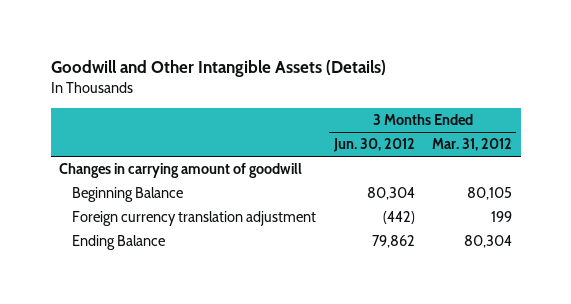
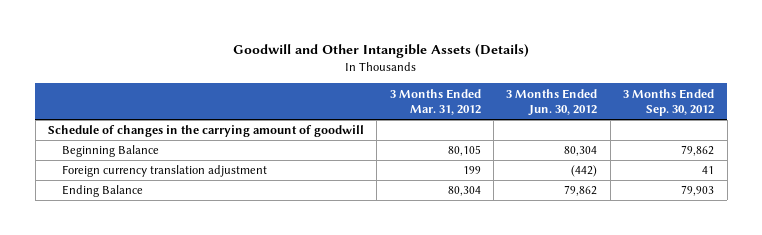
none -> [623,88,715,117] 3 Months Ended Sep. 30, 2012
[59,163,303,179] Changes in carrying amount of goodwill -> [48,125,365,138] Schedule of changes in the carrying amount of goodwill

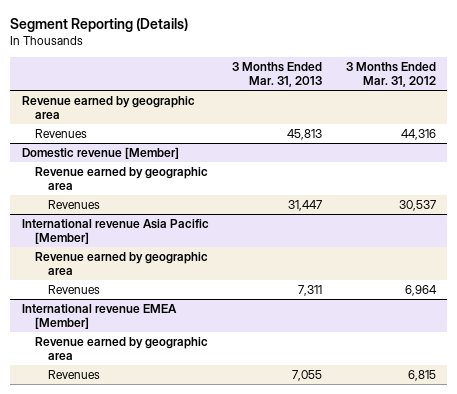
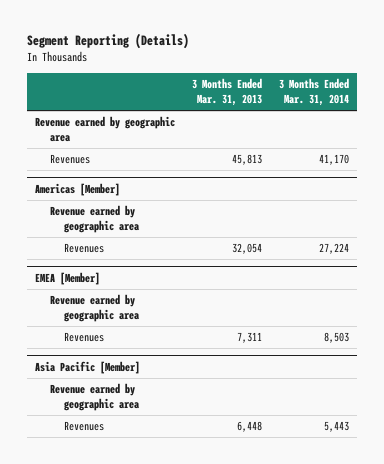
[345,61,436,88] 3 Months Ended Mar. 31, 2012 -> none
none -> [278,78,349,106] 3 Months Ended Mar. 31, 2014
[21,146,179,159] Domestic revenue [Member] -> none
none -> [35,182,121,196] Americas [Member]
[21,218,209,245] International revenue Asia Pacific [Member] -> none
[288,199,323,211] 31,447 -> [231,243,262,255] 32,054
none -> [35,271,101,285] EMEA [Member]
[21,303,177,330] International revenue EMEA [Member] -> none
none -> [35,360,141,374] Asia Pacific [Member]
[292,369,323,381] 7,055 -> [236,421,262,433] 6,448

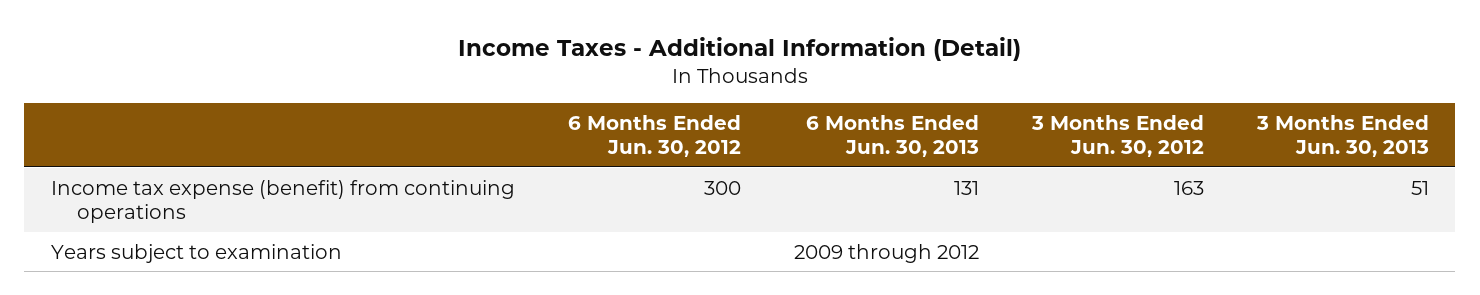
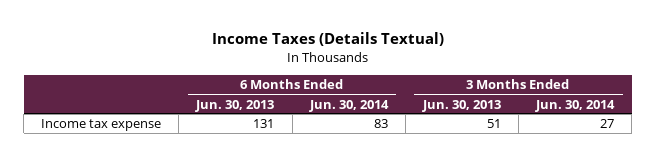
[457,36,1021,61] Income Taxes - Additional Information (Detail) -> [211,32,444,47] Income Taxes (Details Textual)
[567,114,741,158] 6 Months Ended Jun. 30, 2012 -> none
[1030,114,1204,158] 3 Months Ended Jun. 30, 2012 -> none
none -> [308,99,389,112] Jun. 30, 2014
none -> [535,99,616,112] Jun. 30, 2014
[50,243,342,263] Years subject to examination -> none
[50,179,515,223] Income tax expense (benefit) from continuing operations -> [41,119,162,132] Income tax expense

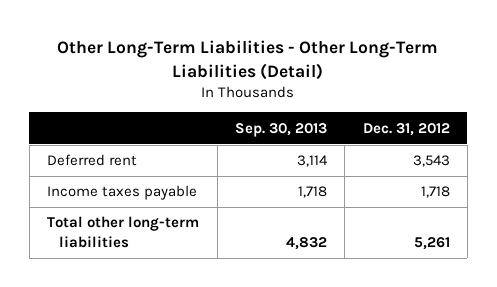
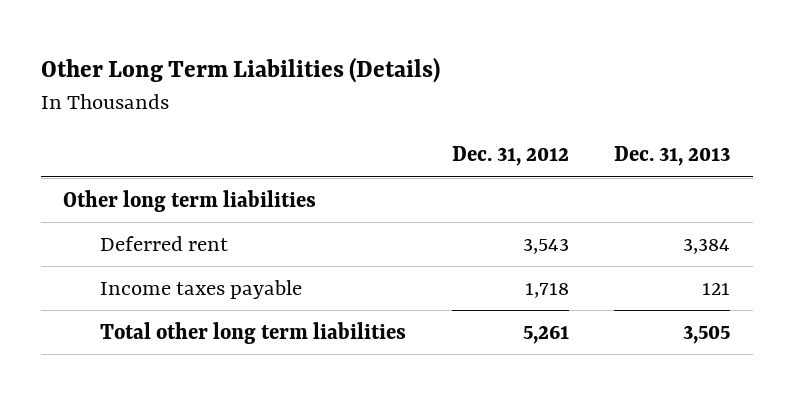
[57,39,439,80] Other Long-Term Liabilities - Other Long-Term Liabilities (Detail) -> [40,57,440,84] Other Long Term Liabilities (Details)
[234,122,327,137] Sep. 30, 2013 -> none
none -> [614,146,731,167] Dec. 31, 2013
none -> [63,189,317,212] Other long term liabilities
[47,216,200,249] Total other long-term liabilities -> [99,321,406,344] Total other long term liabilities

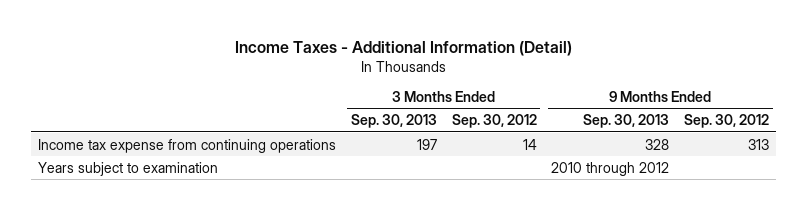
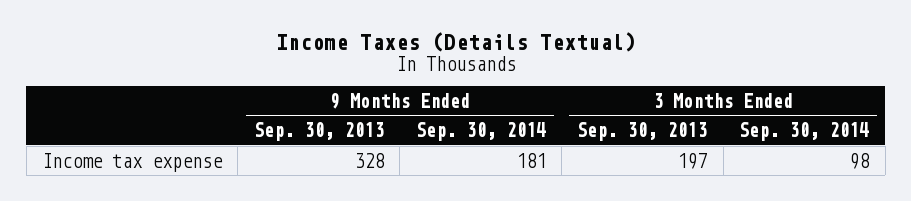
[234,40,572,56] Income Taxes - Additional Information (Detail) -> [275,31,636,52] Income Taxes (Details Textual)
[451,114,537,129] Sep. 30, 2012 -> none
[683,114,769,129] Sep. 30, 2012 -> none
none -> [415,122,546,142] Sep. 30, 2014
none -> [739,122,870,142] Sep. 30, 2014
[38,161,219,176] Years subject to examination -> none
[38,138,337,153] Income tax expense from continuing operations -> [41,152,223,172] Income tax expense

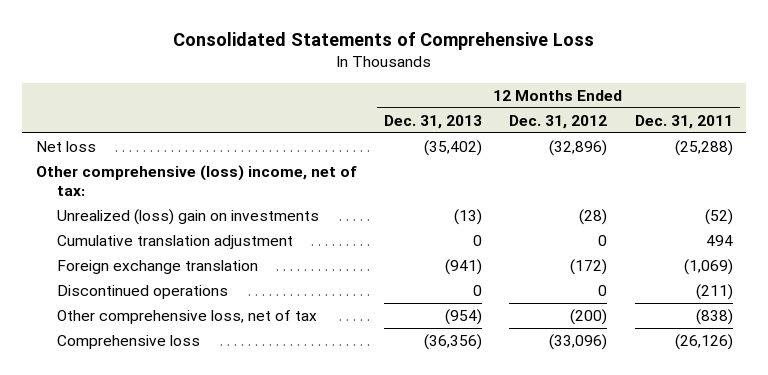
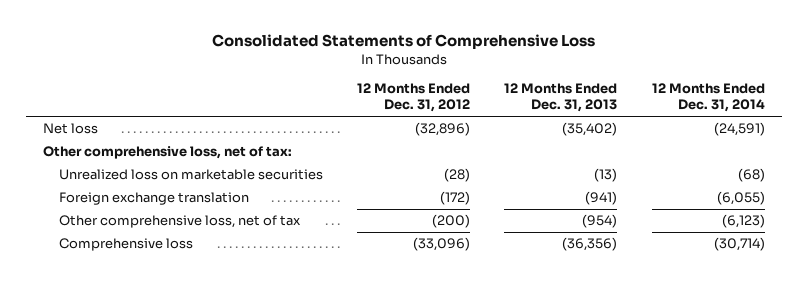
[634,114,733,129] Dec. 31, 2011 -> none
none -> [651,83,765,113] 12 Months Ended Dec. 31, 2014
[56,235,293,250] Cumulative translation adjustment -> none
[35,165,357,197] Other comprehensive (loss) income, net of tax: -> [43,146,293,160] Other comprehensive loss, net of tax:
[56,209,319,226] Unrealized (loss) gain on investments -> [58,169,323,181] Unrealized loss on marketable securities
[56,285,228,300] Discontinued operations -> none

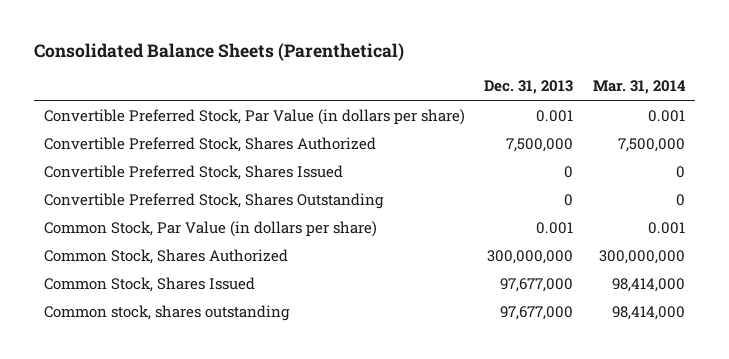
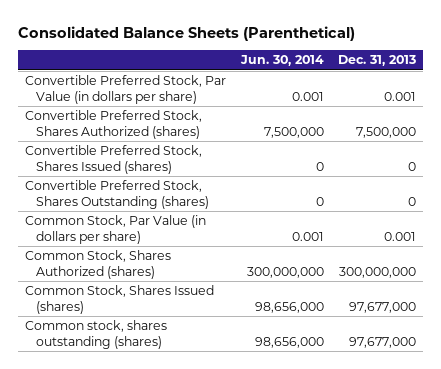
[593,80,687,95] Mar. 31, 2014 -> none
none -> [239,55,324,67] Jun. 30, 2014
[43,136,376,152] Convertible Preferred Stock, Shares Authorized -> [25,110,203,139] Convertible Preferred Stock, Shares Authorized (shares)
[43,164,343,180] Convertible Preferred Stock, Shares Issued -> [25,145,203,174] Convertible Preferred Stock, Shares Issued (shares)
[43,192,384,209] Convertible Preferred Stock, Shares Outstanding -> [25,180,209,209] Convertible Preferred Stock, Shares Outstanding (shares)
[43,248,288,264] Common Stock, Shares Authorized -> [25,250,172,279] Common Stock, Shares Authorized (shares)
[43,276,255,292] Common Stock, Shares Issued -> [25,285,215,314] Common Stock, Shares Issued (shares)
[43,304,290,321] Common stock, shares outstanding -> [25,320,168,349] Common stock, shares outstanding (shares)

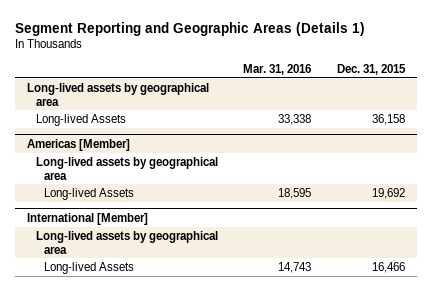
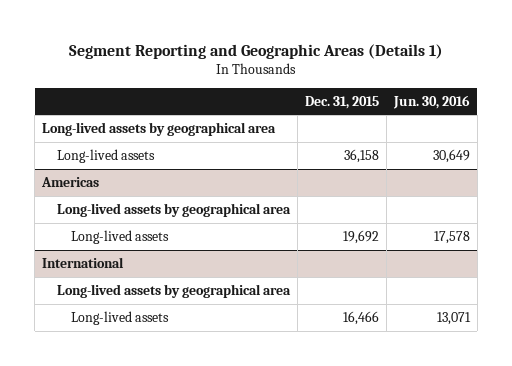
[243,63,312,75] Mar. 31, 2016 -> none
none -> [392,94,470,109] Jun. 30, 2016
[35,113,126,126] Long-lived Assets -> [56,149,155,164] Long-lived assets
[27,138,131,151] Americas [Member] -> [41,177,100,188] Americas
[44,187,135,200] Long-lived Assets -> [70,230,169,245] Long-lived assets
[27,212,149,225] International [Member] -> [42,257,125,269] International
[44,261,135,274] Long-lived Assets -> [70,311,169,326] Long-lived assets

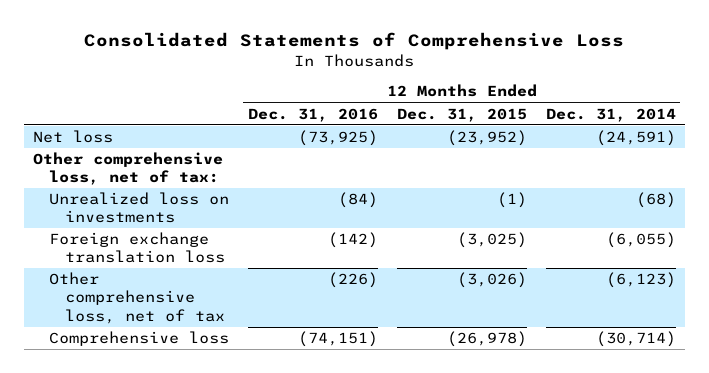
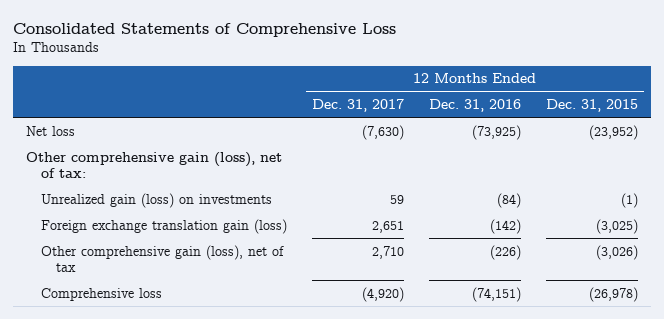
[545,107,676,122] Dec. 31, 2014 -> none
none -> [311,98,404,112] Dec. 31, 2017
[33,152,224,186] Other comprehensive loss, net of tax: -> [25,151,282,178] Other comprehensive gain (loss), net of tax:
[49,192,230,224] Unrealized loss on investments -> [40,192,272,208] Unrealized gain (loss) on investments
[49,232,226,264] Foreign exchange translation loss -> [40,218,287,234] Foreign exchange translation gain (loss)
[49,272,226,324] Other comprehensive loss, net of tax -> [40,244,284,272] Other comprehensive gain (loss), net of tax

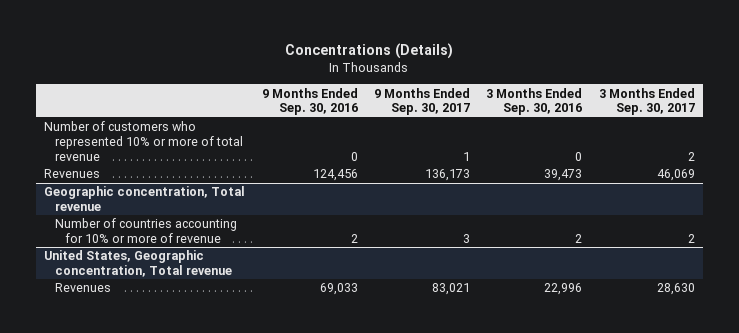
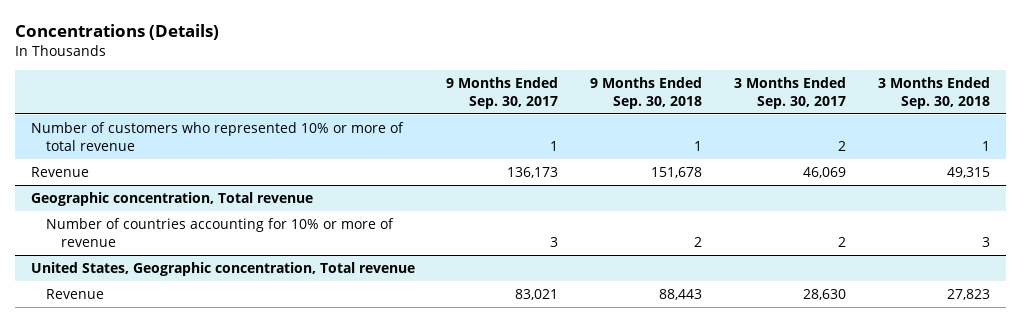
[261,87,358,116] 9 Months Ended Sep. 30, 2016 -> none
[486,87,583,116] 3 Months Ended Sep. 30, 2016 -> none
none -> [590,76,703,110] 9 Months Ended Sep. 30, 2018
none -> [877,76,990,110] 3 Months Ended Sep. 30, 2018
[44,169,101,179] Revenues -> [30,166,89,177] Revenue
[54,283,111,293] Revenues -> [45,288,104,299] Revenue

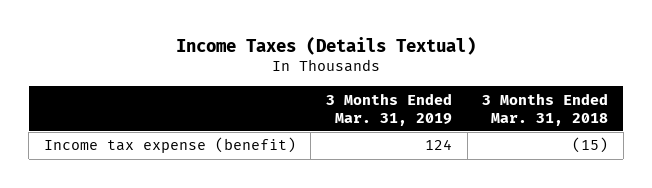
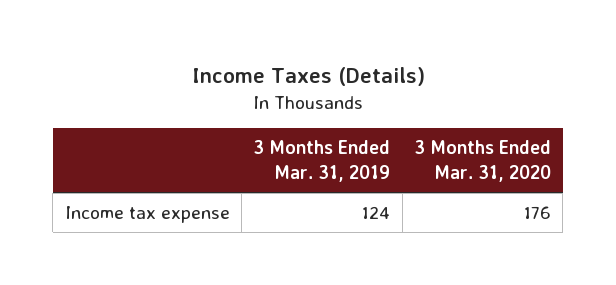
[176,36,477,55] Income Taxes (Details Textual) -> [191,66,425,86] Income Taxes (Details)
[482,92,609,126] 3 Months Ended Mar. 31, 2018 -> none
none -> [413,140,551,183] 3 Months Ended Mar. 31, 2020
[43,137,296,154] Income tax expense (benefit) -> [64,206,230,224] Income tax expense

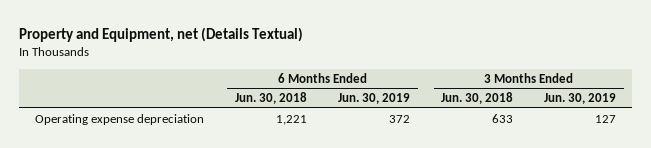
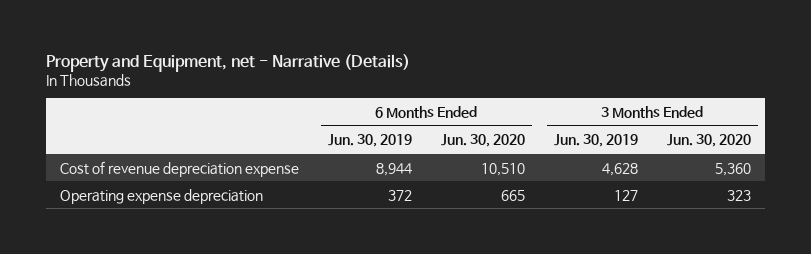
[19,27,304,43] Property and Equipment, net (Details Textual) -> [45,53,410,72] Property and Equipment, net - Narrative (Details)
[235,92,308,105] Jun. 30, 2018 -> none
[441,92,514,105] Jun. 30, 2018 -> none
none -> [440,134,525,148] Jun. 30, 2020
none -> [666,134,751,148] Jun. 30, 2020
none -> [59,160,299,177] Cost of revenue depreciation expense

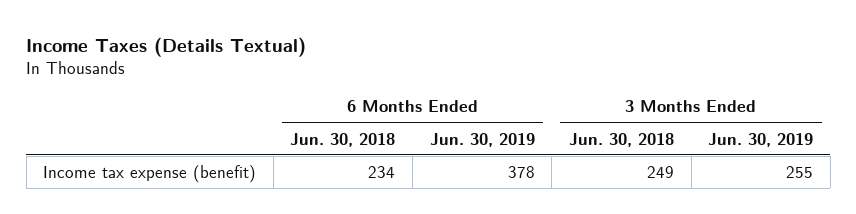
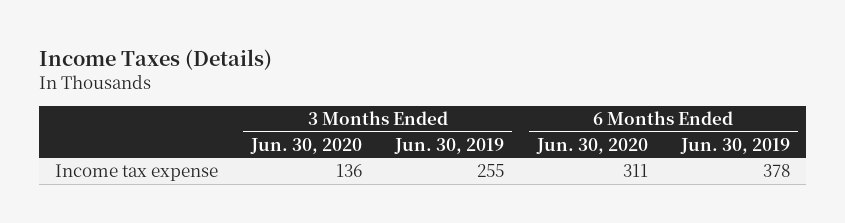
[26,36,307,57] Income Taxes (Details Textual) -> [38,48,272,70] Income Taxes (Details)
[290,132,396,147] Jun. 30, 2018 -> none
[569,132,675,147] Jun. 30, 2018 -> none
none -> [250,137,363,154] Jun. 30, 2020
none -> [535,137,648,154] Jun. 30, 2020
[43,164,257,183] Income tax expense (benefit) -> [55,164,219,182] Income tax expense

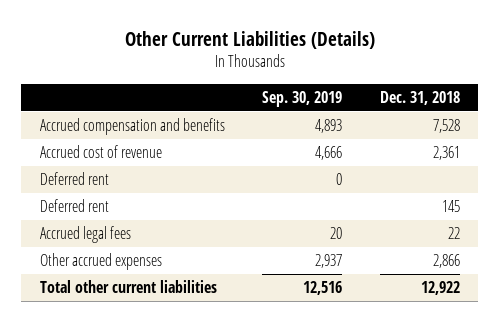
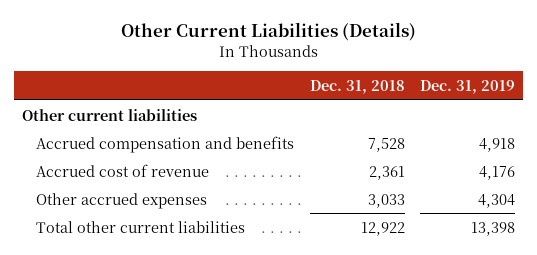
[262,91,343,108] Sep. 30, 2019 -> none
none -> [420,79,516,94] Dec. 31, 2019
none -> [21,108,197,121] Other current liabilities
[39,172,109,186] Deferred rent -> none
[39,199,109,213] Deferred rent -> none
[39,226,131,244] Accrued legal fees -> none
[432,254,460,269] 2,866 -> [367,193,405,208] 3,033

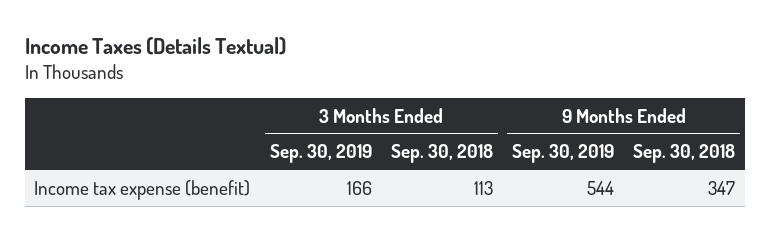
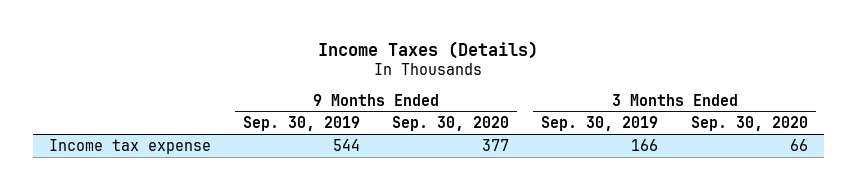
[24,36,286,55] Income Taxes (Details Textual) -> [318,40,539,59] Income Taxes (Details)
[390,144,493,164] Sep. 30, 2018 -> none
[633,144,736,164] Sep. 30, 2018 -> none
none -> [392,116,510,132] Sep. 30, 2020
none -> [690,116,808,132] Sep. 30, 2020
[34,179,251,200] Income tax expense (benefit) -> [49,139,212,155] Income tax expense

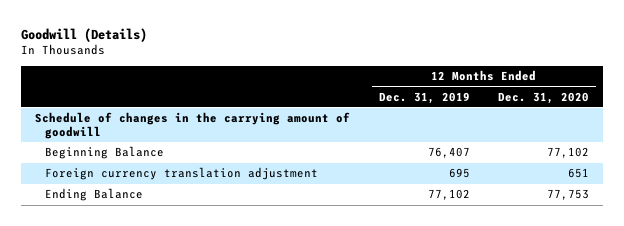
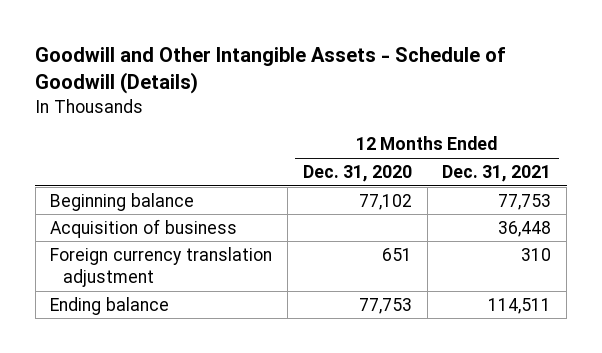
[20,27,147,42] Goodwill (Details) -> [35,47,506,95] Goodwill and Other Intangible Assets - Schedule of Goodwill (Details)
[378,91,470,104] Dec. 31, 2019 -> none
none -> [442,164,552,182] Dec. 31, 2021
[35,112,351,139] Schedule of changes in the carrying amount of goodwill -> none
[44,146,164,160] Beginning Balance -> [50,192,195,211] Beginning balance
none -> [50,218,238,238] Acquisition of business
[44,188,143,202] Ending Balance -> [50,296,170,315] Ending balance

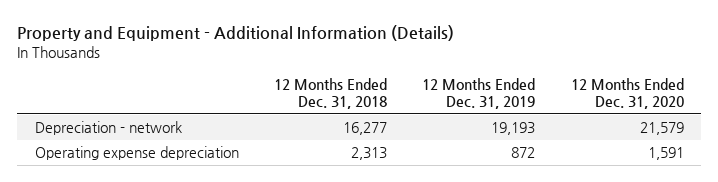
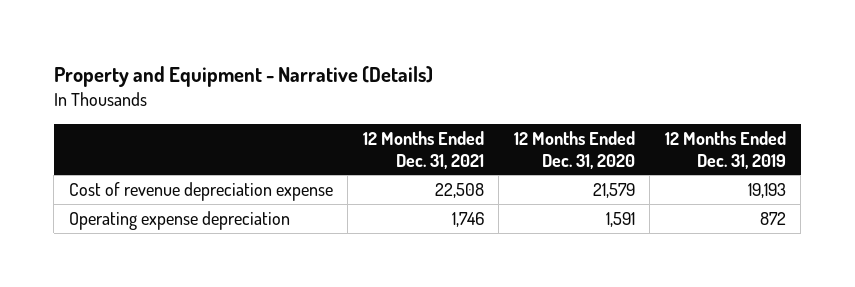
[16,25,454,42] Property and Equipment - Additional Information (Details) -> [53,65,433,87] Property and Equipment - Narrative (Details)
[273,77,387,109] 12 Months Ended Dec. 31, 2018 -> none
none -> [362,130,484,169] 12 Months Ended Dec. 31, 2021
[34,121,182,136] Depreciation - network -> [68,181,333,201] Cost of revenue depreciation expense

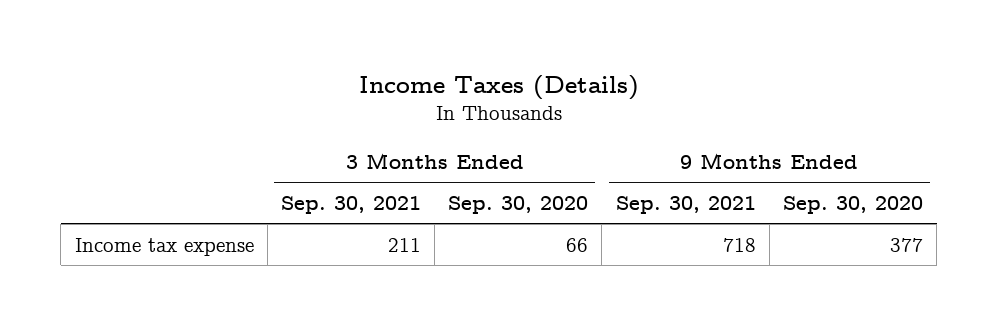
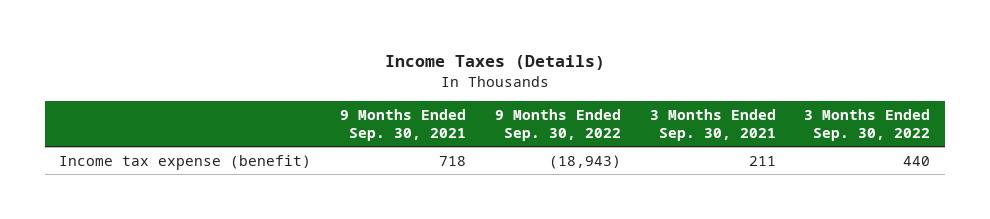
[448,195,589,214] Sep. 30, 2020 -> none
[782,195,923,214] Sep. 30, 2020 -> none
none -> [494,109,621,141] 9 Months Ended Sep. 30, 2022
none -> [804,109,931,141] 3 Months Ended Sep. 30, 2022
[74,237,254,256] Income tax expense -> [59,154,312,170] Income tax expense (benefit)

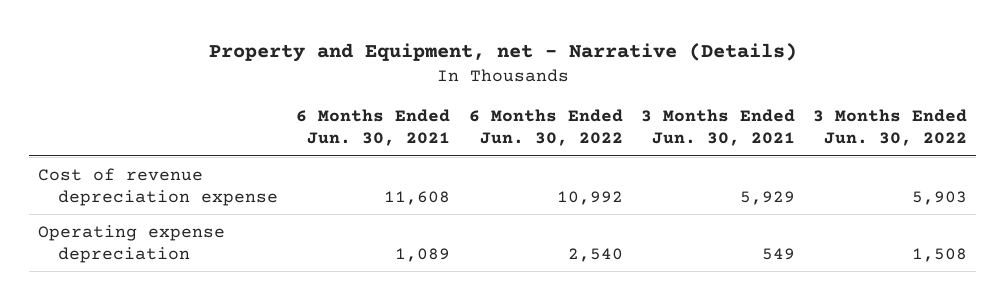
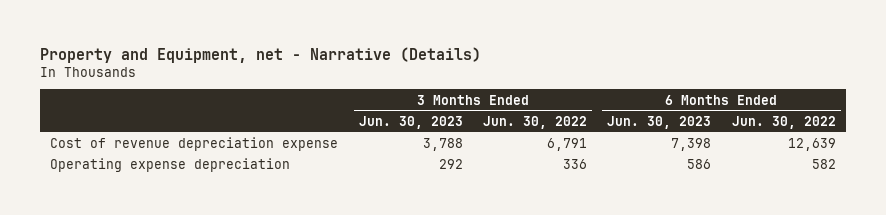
[296,109,451,147] 6 Months Ended Jun. 30, 2021 -> none
[640,109,795,147] 3 Months Ended Jun. 30, 2021 -> none
none -> [358,115,463,129] Jun. 30, 2023
none -> [607,115,712,129] Jun. 30, 2023
[556,190,623,205] 10,992 -> [787,138,836,152] 12,639
[912,190,968,205] 5,903 -> [546,138,587,152] 6,791
[567,247,623,262] 2,540 -> [811,159,836,170] 582
[912,247,968,262] 1,508 -> [562,159,587,170] 336

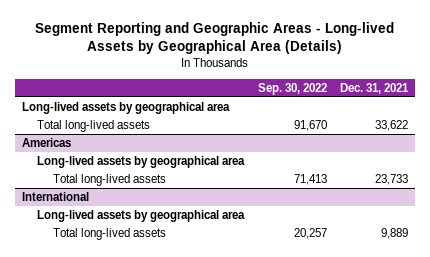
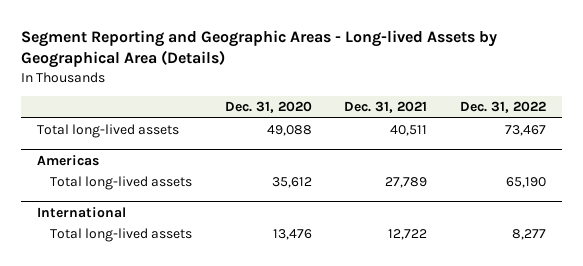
[257,82,327,95] Sep. 30, 2022 -> none
none -> [224,101,312,114] Dec. 31, 2020
none -> [460,101,547,114] Dec. 31, 2022
[21,102,230,115] Long-lived assets by geographical area -> none
[375,120,409,132] 33,622 -> [390,125,428,137] 40,511
[37,156,246,169] Long-lived assets by geographical area -> none
[375,174,409,186] 23,733 -> [385,177,428,189] 27,789
[37,210,246,223] Long-lived assets by geographical area -> none
[381,228,409,240] 9,889 -> [388,229,428,241] 12,722

